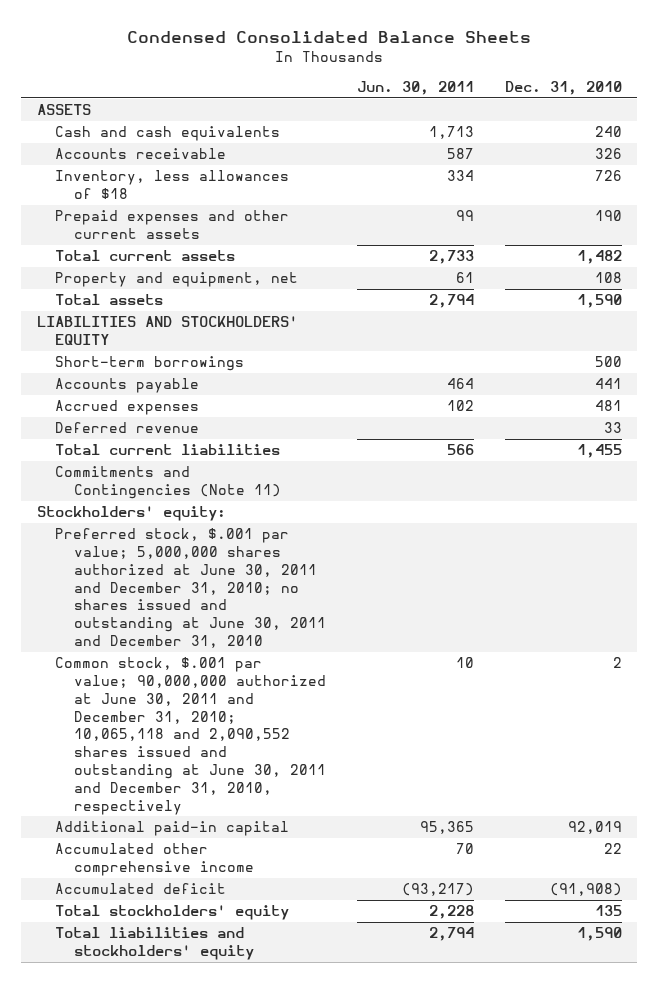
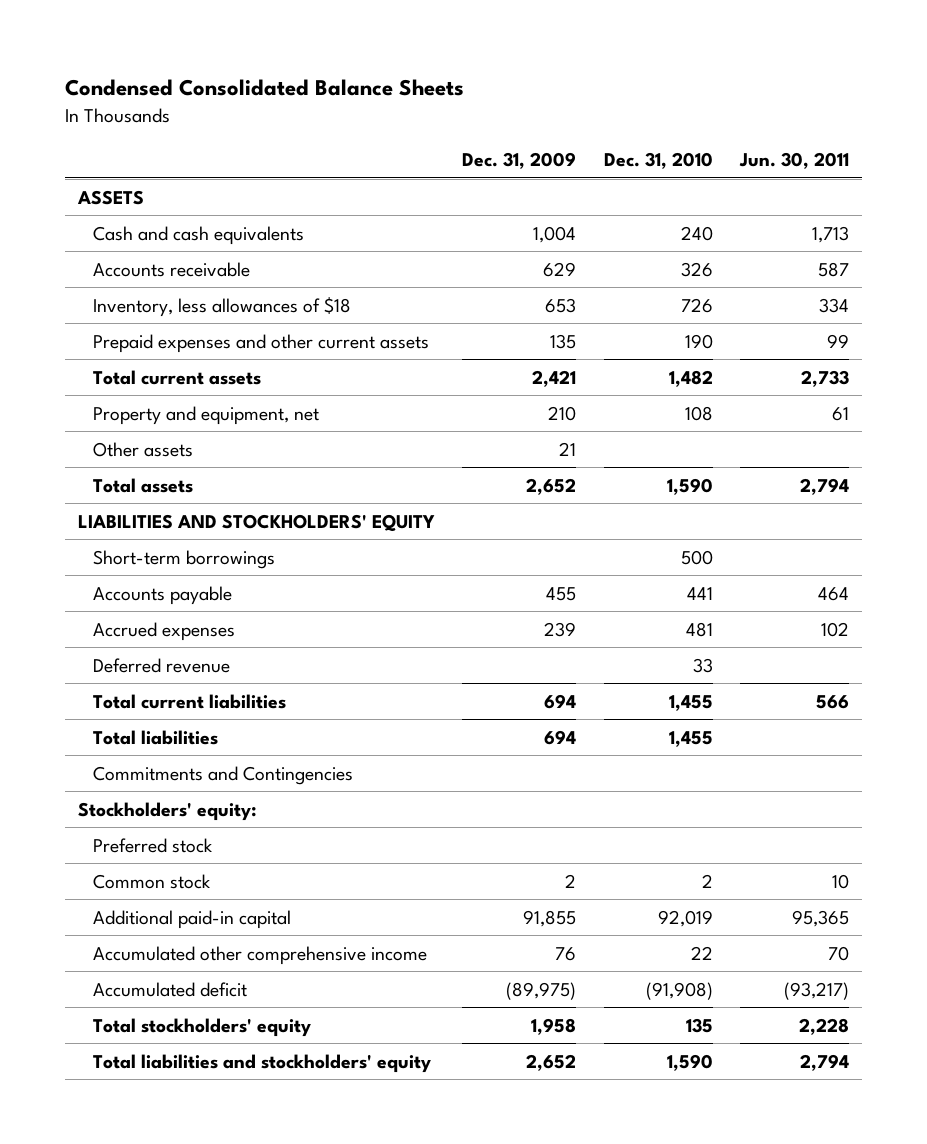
none -> [462,152,577,170] Dec. 31, 2009
none -> [92,441,193,457] Other assets
none -> [92,729,218,745] Total liabilities
[55,466,282,500] Commitments and Contingencies (Note 11) -> [92,765,353,785] Commitments and Contingencies
[55,528,327,649] Preferred stock, $.001 par value; 5,000,000 shares authorized at June 30, 2011 and December 31, 2010; no shares issued and outstanding at June 30, 2011 and December 31, 2010 -> [92,837,213,853] Preferred stock
[55,657,327,815] Common stock, $.001 par value; 90,000,000 authorized at June 30, 2011 and December 31, 2010; 10,065,118 and 2,090,552 shares issued and outstanding at June 30, 2011 and December 31, 2010, respectively -> [92,873,211,889] Common stock

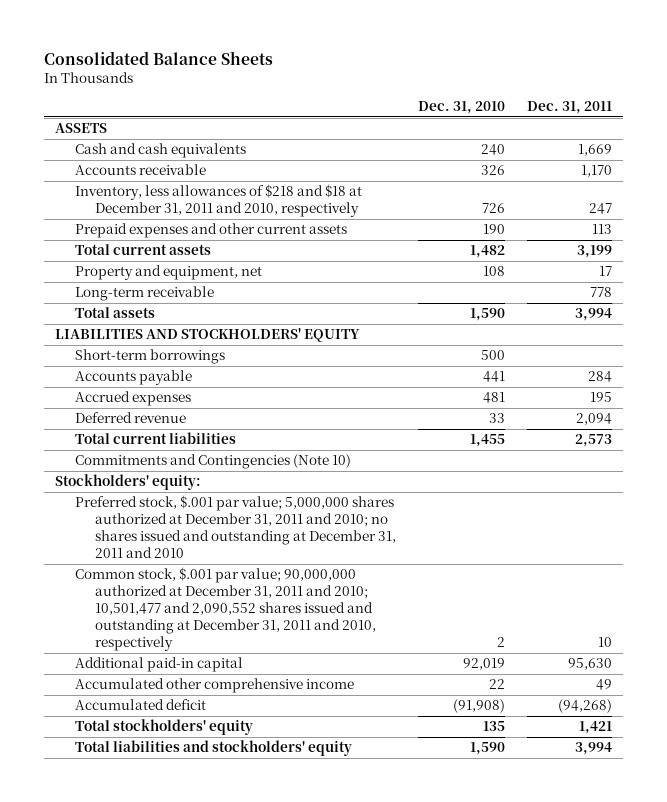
[64,79,464,97] Condensed Consolidated Balance Sheets -> [43,50,273,65] Consolidated Balance Sheets
[462,152,577,170] Dec. 31, 2009 -> none
[738,152,849,170] Jun. 30, 2011 -> none
none -> [527,101,613,115] Dec. 31, 2011
[92,296,351,317] Inventory, less allowances of $18 -> [75,184,363,218] Inventory, less allowances of $218 and $18 at December 31, 2011 and 2010, respectively
[92,441,193,457] Other assets -> none
none -> [75,286,215,302] Long-term receivable
[92,729,218,745] Total liabilities -> none
[92,765,353,785] Commitments and Contingencies -> [75,454,352,470] Commitments and Contingencies (Note 10)
[92,837,213,853] Preferred stock -> [75,495,397,559] Preferred stock, $.001 par value; 5,000,000 shares authorized at December 31, 2011 and 2010; no shares issued and outstanding at December 31, 2011 and 2010
[92,873,211,889] Common stock -> [75,567,377,652] Common stock, $.001 par value; 90,000,000 authorized at December 31, 2011 and 2010; 10,501,477 and 2,090,552 shares issued and outstanding at December 31, 2011 and 2010, respectively

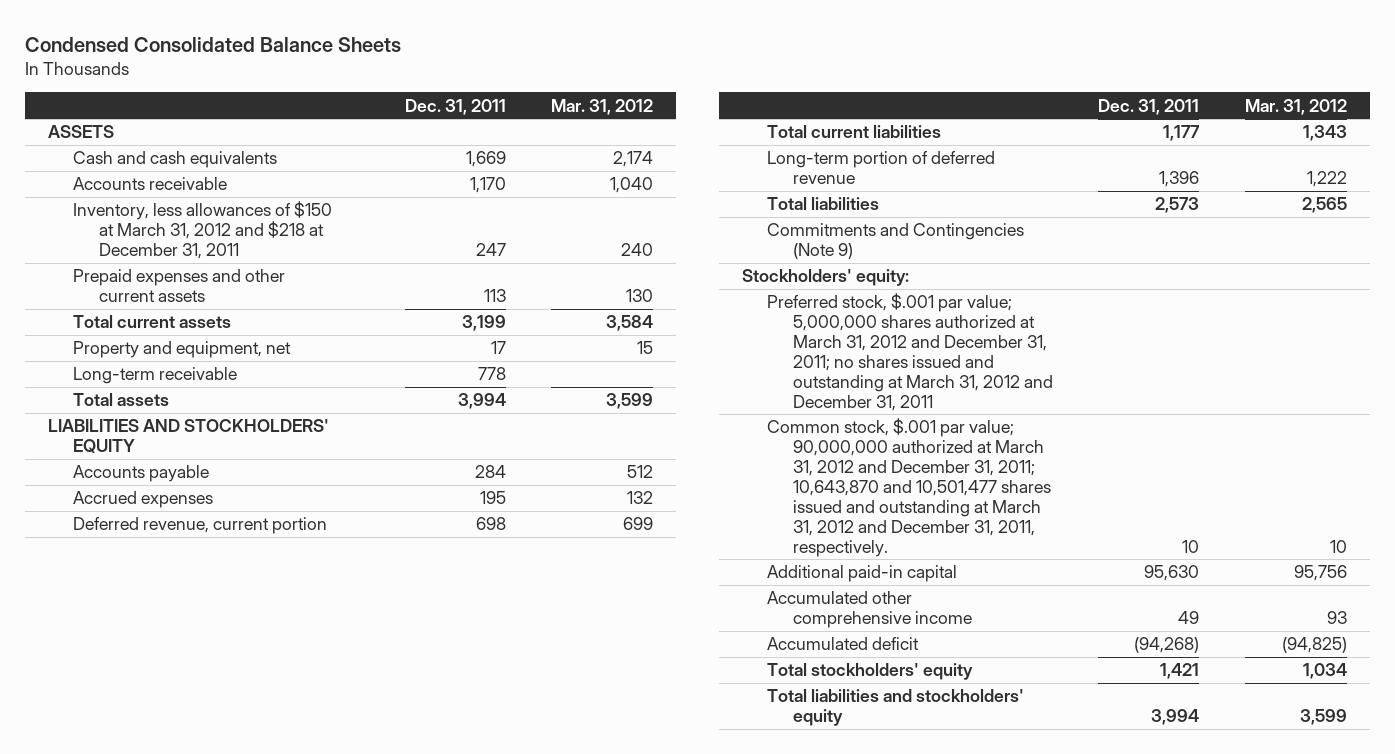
[43,50,273,65] Consolidated Balance Sheets -> [25,36,402,52] Condensed Consolidated Balance Sheets
[418,101,506,115] Dec. 31, 2010 -> none
none -> [551,98,654,115] Mar. 31, 2012
[75,184,363,218] Inventory, less allowances of $218 and $18 at December 31, 2011 and 2010, respectively -> [73,201,333,260] Inventory, less allowances of $150 at March 31, 2012 and $218 at December 31, 2011
[75,349,226,365] Short-term borrowings -> none
[75,412,187,424] Deferred revenue -> [73,517,328,535] Deferred revenue, current portion
[576,413,613,426] 2,094 -> [475,517,506,531] 698
[575,434,613,448] 2,573 -> [1163,125,1201,142] 1,177
none -> [767,151,996,185] Long-term portion of deferred revenue
none -> [767,197,880,211] Total liabilities
[75,454,352,470] Commitments and Contingencies (Note 10) -> [767,223,1025,260] Commitments and Contingencies (Note 9)
[75,495,397,559] Preferred stock, $.001 par value; 5,000,000 shares authorized at December 31, 2011 and 2010; no shares issued and outstanding at December 31, 2011 and 2010 -> [767,293,1053,411] Preferred stock, $.001 par value; 5,000,000 shares authorized at March 31, 2012 and December 31, 2011; no shares issued and outstanding at March 31, 2012 and December 31, 2011
[75,567,377,652] Common stock, $.001 par value; 90,000,000 authorized at December 31, 2011 and 2010; 10,501,477 and 2,090,552 shares issued and outstanding at December 31, 2011 and 2010, respectively -> [767,418,1051,557] Common stock, $.001 par value; 90,000,000 authorized at March 31, 2012 and December 31, 2011; 10,643,870 and 10,501,477 shares issued and outstanding at March 31, 2012 and December 31, 2011, respectively.

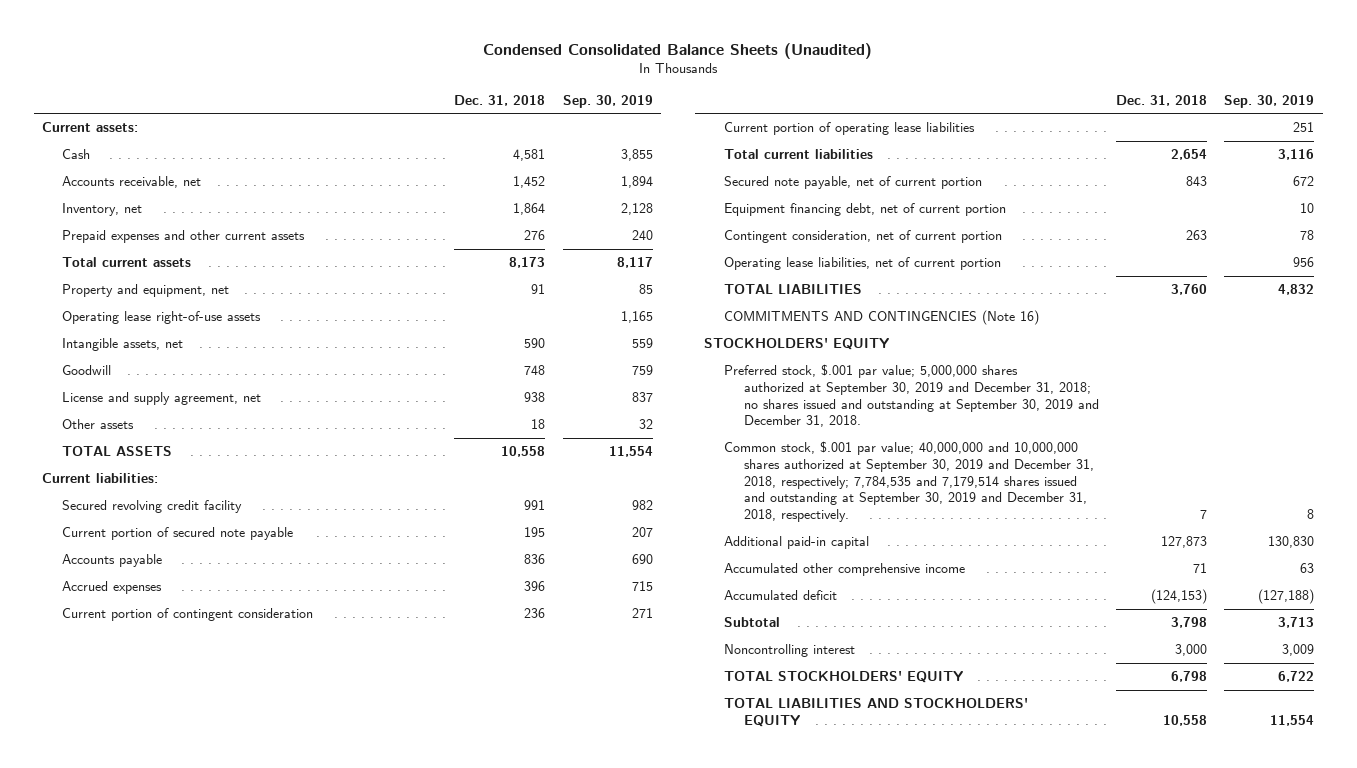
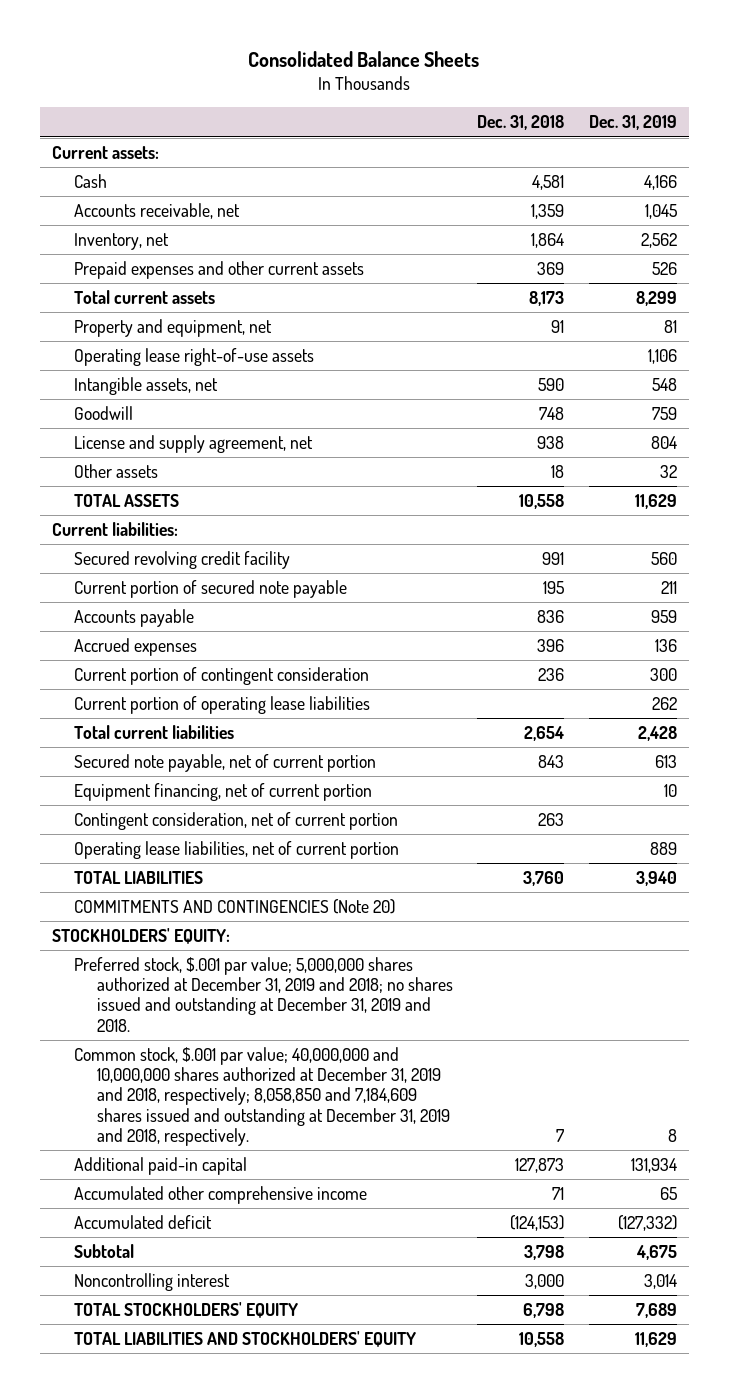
[483,42,873,59] Condensed Consolidated Balance Sheets (Unaudited) -> [248,50,480,67] Consolidated Balance Sheets
[562,94,653,108] Sep. 30, 2019 -> none
none -> [588,115,677,131] Dec. 31, 2019
[513,176,546,189] 1,452 -> [531,203,565,219] 1,359
[524,230,546,241] 276 -> [537,261,565,275] 369
[723,203,1006,217] Equipment financing debt, net of current portion -> [74,782,373,801] Equipment financing, net of current portion
[723,310,1039,326] COMMITMENTS AND CONTINGENCIES (Note 16) -> [74,898,396,914] COMMITMENTS AND CONTINGENCIES (Note 20)
[703,338,889,351] STOCKHOLDERS' EQUITY -> [51,927,230,944] STOCKHOLDERS' EQUITY:
[723,364,1099,428] Preferred stock, $.001 par value; 5,000,000 shares authorized at September 30, 2019 and December 31, 2018; no shares issued and outstanding at September 30, 2019 and December 31, 2018. -> [74,956,453,1032] Preferred stock, $.001 par value; 5,000,000 shares authorized at December 31, 2019 and 2018; no shares issued and outstanding at December 31, 2019 and 2018.
[723,441,1094,522] Common stock, $.001 par value; 40,000,000 and 10,000,000 shares authorized at September 30, 2019 and December 31, 2018, respectively; 7,784,535 and 7,179,514 shares issued and outstanding at September 30, 2019 and December 31, 2018, respectively. -> [74,1046,450,1146] Common stock, $.001 par value; 40,000,000 and 10,000,000 shares authorized at December 31, 2019 and 2018, respectively; 8,058,850 and 7,184,609 shares issued and outstanding at December 31, 2019 and 2018, respectively.

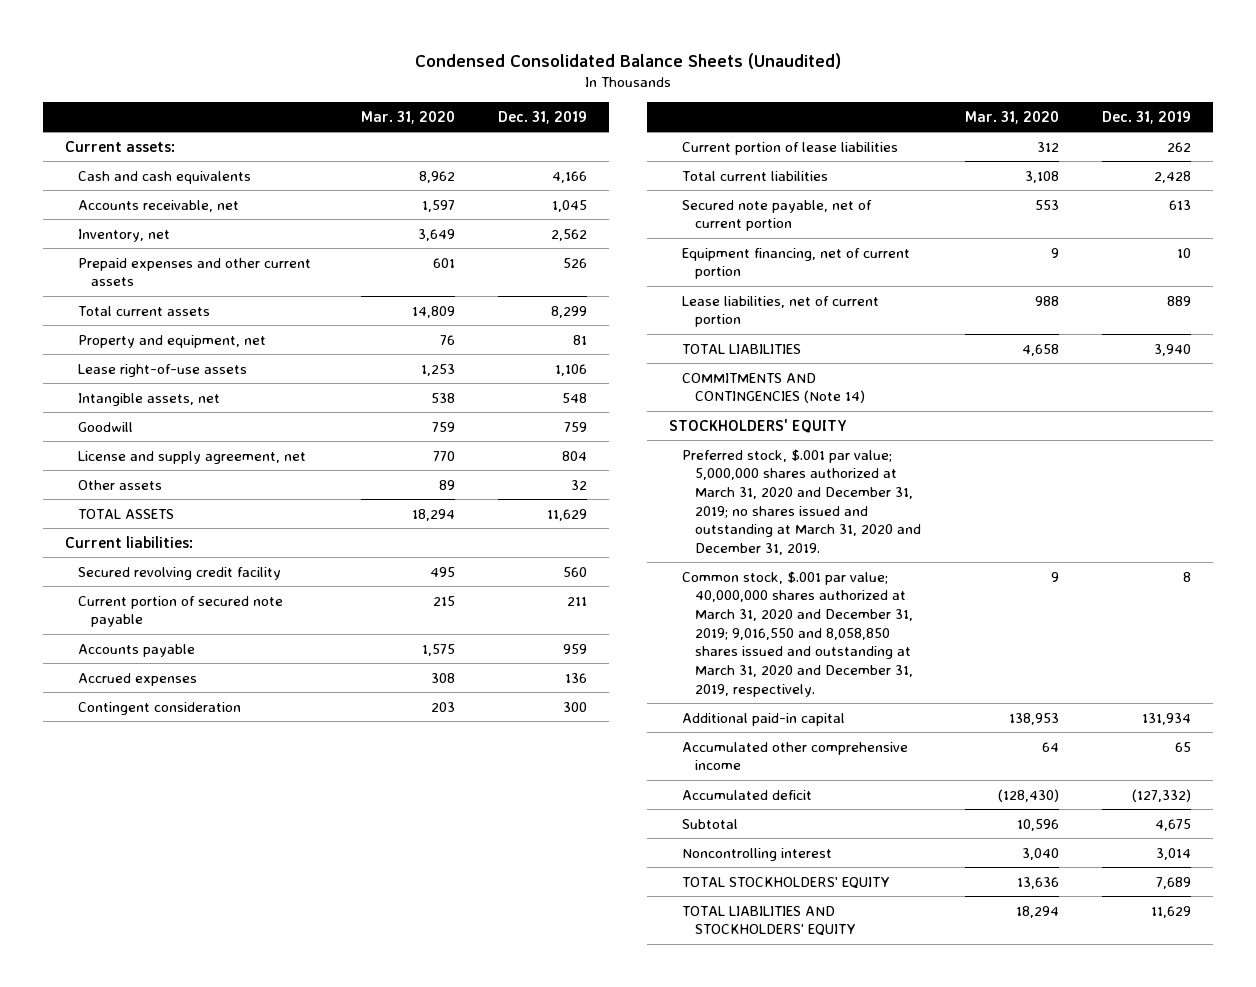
[248,50,480,67] Consolidated Balance Sheets -> [415,52,842,69] Condensed Consolidated Balance Sheets (Unaudited)
[477,115,565,131] Dec. 31, 2018 -> none
none -> [360,110,455,124] Mar. 31, 2020
[74,173,108,188] Cash -> [78,170,252,184] Cash and cash equivalents
[74,347,315,366] Operating lease right-of-use assets -> [78,363,248,377] Lease right-of-use assets
[74,666,370,685] Current portion of contingent consideration -> [78,701,242,715] Contingent consideration
[74,695,371,714] Current portion of operating lease liabilities -> [681,141,898,155] Current portion of lease liabilities
[74,811,399,830] Contingent consideration, net of current portion -> none
[74,840,400,859] Operating lease liabilities, net of current portion -> [681,295,879,328] Lease liabilities, net of current portion
[74,898,396,914] COMMITMENTS AND CONTINGENCIES (Note 20) -> [681,372,866,404] COMMITMENTS AND CONTINGENCIES (Note 14)
[51,927,230,944] STOCKHOLDERS' EQUITY: -> [668,418,847,433] STOCKHOLDERS' EQUITY
[74,956,453,1032] Preferred stock, $.001 par value; 5,000,000 shares authorized at December 31, 2019 and 2018; no shares issued and outstanding at December 31, 2019 and 2018. -> [681,448,922,556] Preferred stock, $.001 par value; 5,000,000 shares authorized at March 31, 2020 and December 31, 2019; no shares issued and outstanding at March 31, 2020 and December 31, 2019.
[74,1046,450,1146] Common stock, $.001 par value; 40,000,000 and 10,000,000 shares authorized at December 31, 2019 and 2018, respectively; 8,058,850 and 7,184,609 shares issued and outstanding at December 31, 2019 and 2018, respectively. -> [681,570,914,697] Common stock, $.001 par value; 40,000,000 shares authorized at March 31, 2020 and December 31, 2019; 9,016,550 and 8,058,850 shares issued and outstanding at March 31, 2020 and December 31, 2019, respectively.

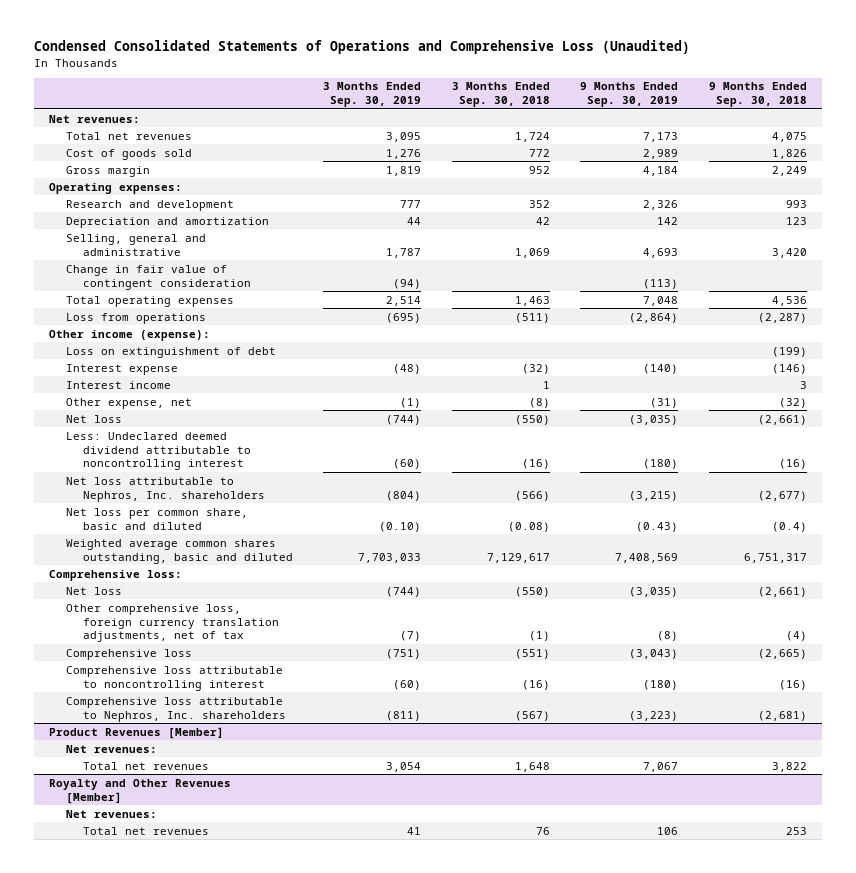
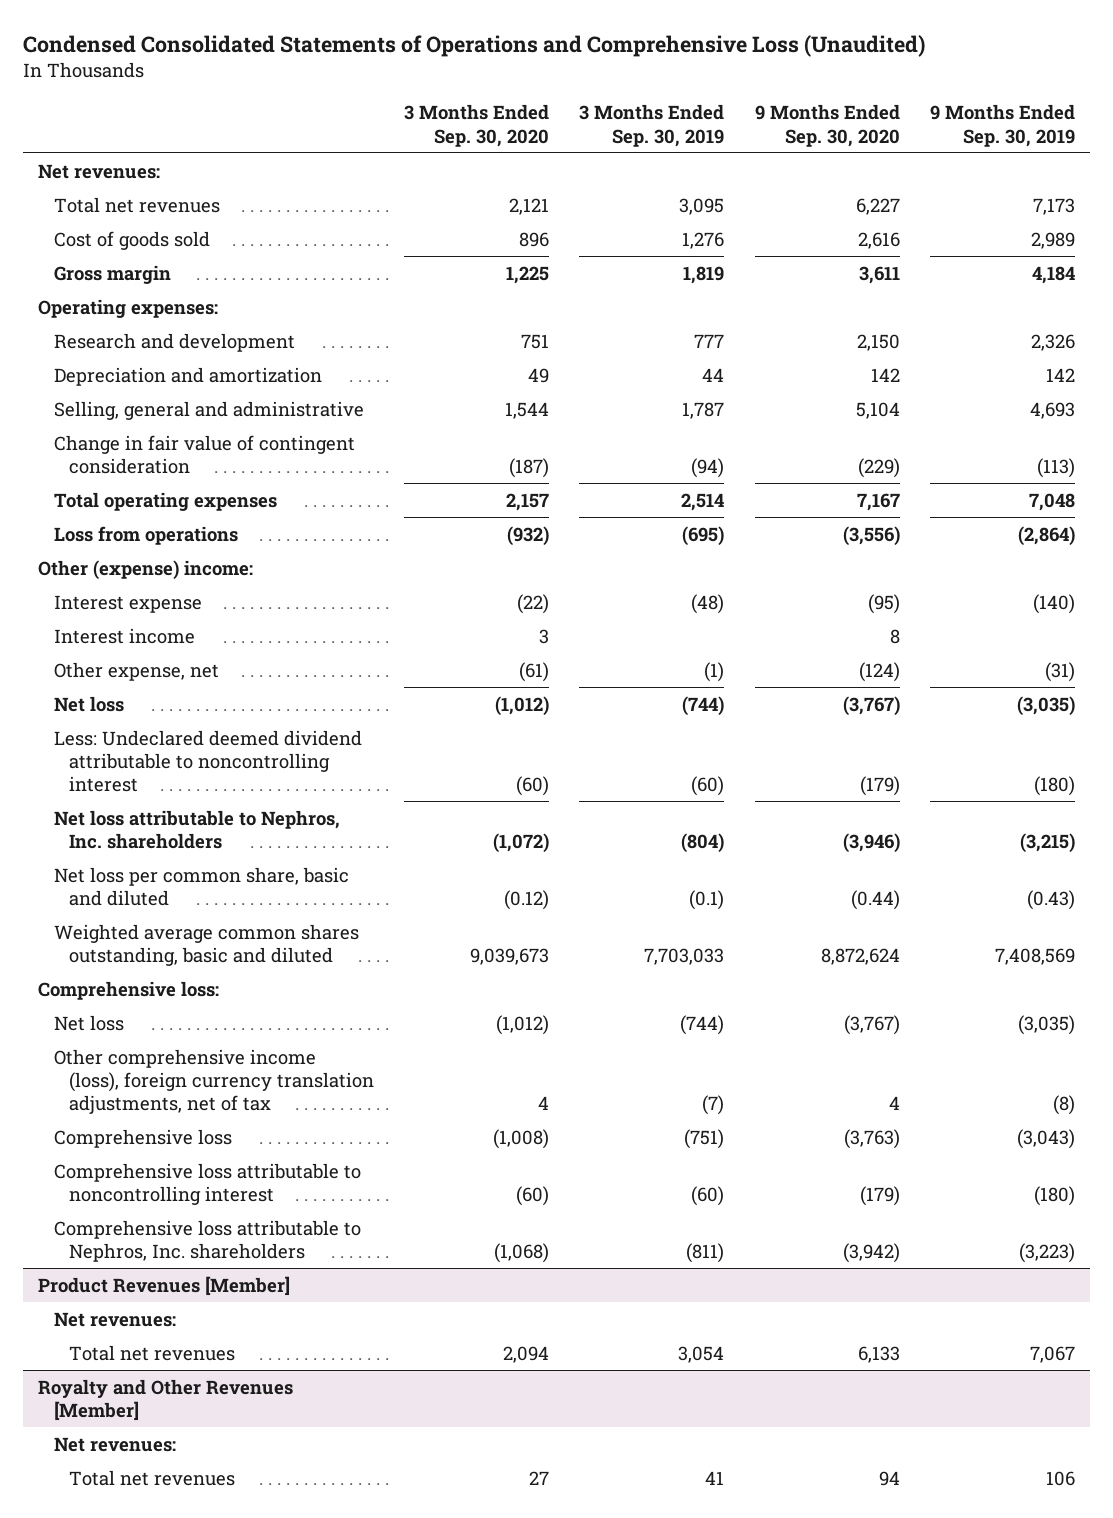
[451,82,550,108] 3 Months Ended Sep. 30, 2018 -> none
[709,82,808,108] 9 Months Ended Sep. 30, 2018 -> none
none -> [404,104,550,147] 3 Months Ended Sep. 30, 2020
none -> [754,104,900,147] 9 Months Ended Sep. 30, 2020
[65,346,276,358] Loss on extinguishment of debt -> none
[49,329,211,341] Other income (expense): -> [38,559,254,580] Other (expense) income:
[379,521,422,532] (0.10) -> [689,889,725,910] (0.1)
[65,603,279,643] Other comprehensive loss, foreign currency translation adjustments, net of tax -> [53,1048,374,1115] Other comprehensive income (loss), foreign currency translation adjustments, net of tax

